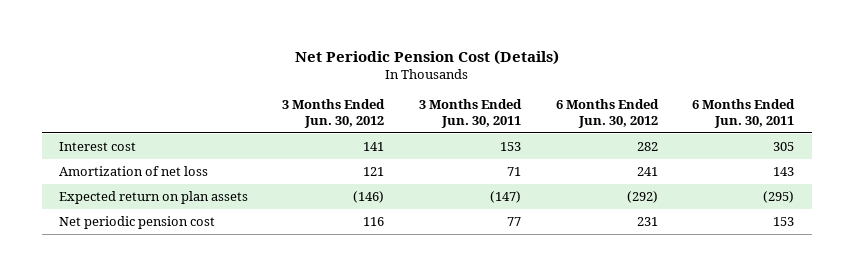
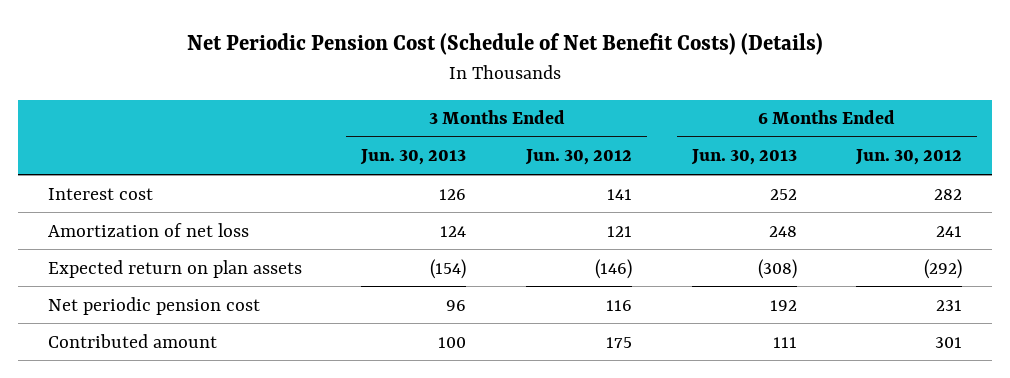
[294,49,559,65] Net Periodic Pension Cost (Details) -> [187,33,824,56] Net Periodic Pension Cost (Schedule of Net Benefit Costs) (Details)
[419,99,523,128] 3 Months Ended Jun. 30, 2011 -> none
[692,99,796,128] 6 Months Ended Jun. 30, 2011 -> none
none -> [360,149,467,166] Jun. 30, 2013
none -> [690,149,797,166] Jun. 30, 2013
none -> [47,333,217,348] Contributed amount

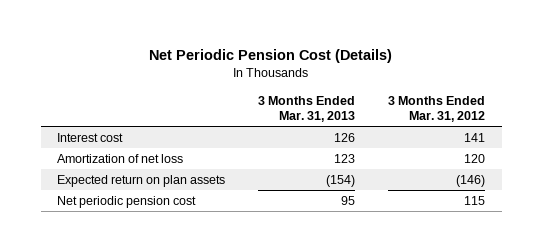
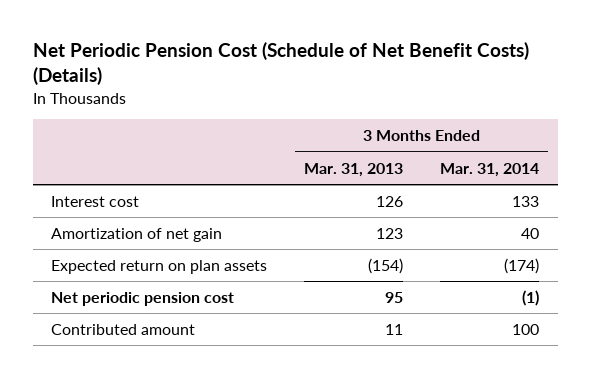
[149,49,393,64] Net Periodic Pension Cost (Details) -> [32,42,529,86] Net Periodic Pension Cost (Schedule of Net Benefit Costs) (Details)
[388,95,486,122] 3 Months Ended Mar. 31, 2012 -> none
none -> [440,162,540,177] Mar. 31, 2014
[57,154,184,164] Amortization of net loss -> [51,227,223,242] Amortization of net gain
none -> [51,323,196,335] Contributed amount

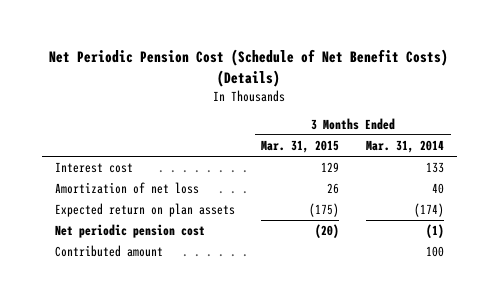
[304,162,404,177] Mar. 31, 2013 -> none
none -> [261,140,340,154] Mar. 31, 2015
[51,227,223,242] Amortization of net gain -> [54,182,199,195] Amortization of net loss

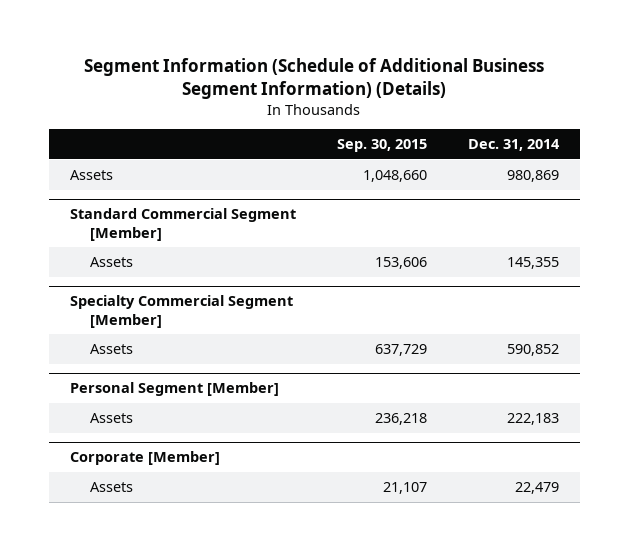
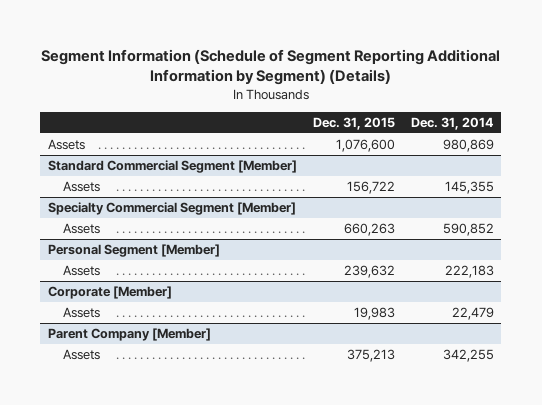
[84,57,545,99] Segment Information (Schedule of Additional Business Segment Information) (Details) -> [40,48,500,85] Segment Information (Schedule of Segment Reporting Additional Information by Segment) (Details)
[336,139,427,153] Sep. 30, 2015 -> none
none -> [312,116,395,130] Dec. 31, 2015
none -> [48,328,212,342] Parent Company [Member]
none -> [63,349,101,361] Assets

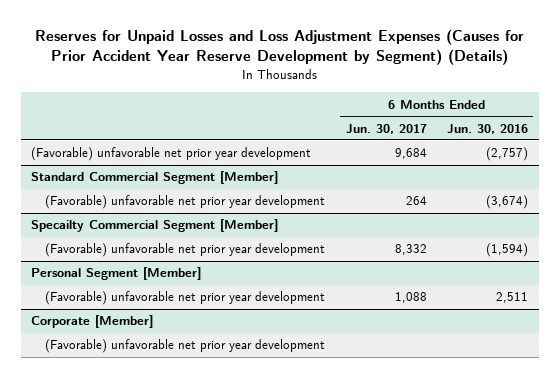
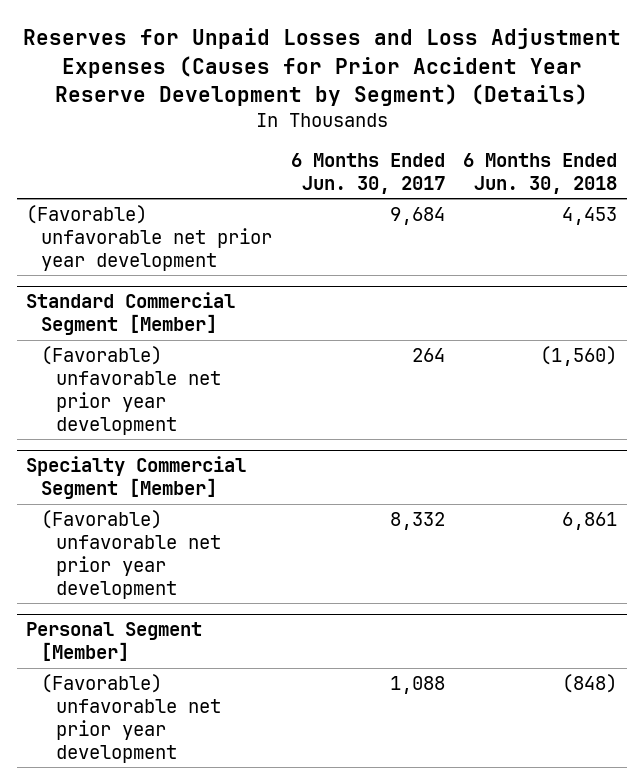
[447,123,529,134] Jun. 30, 2016 -> none
none -> [463,152,618,194] 6 Months Ended Jun. 30, 2018
[30,219,278,233] Specailty Commercial Segment [Member] -> [26,456,247,500] Specialty Commercial Segment [Member]
[30,315,153,329] Corporate [Member] -> none
[44,339,325,354] (Favorable) unfavorable net prior year development -> none

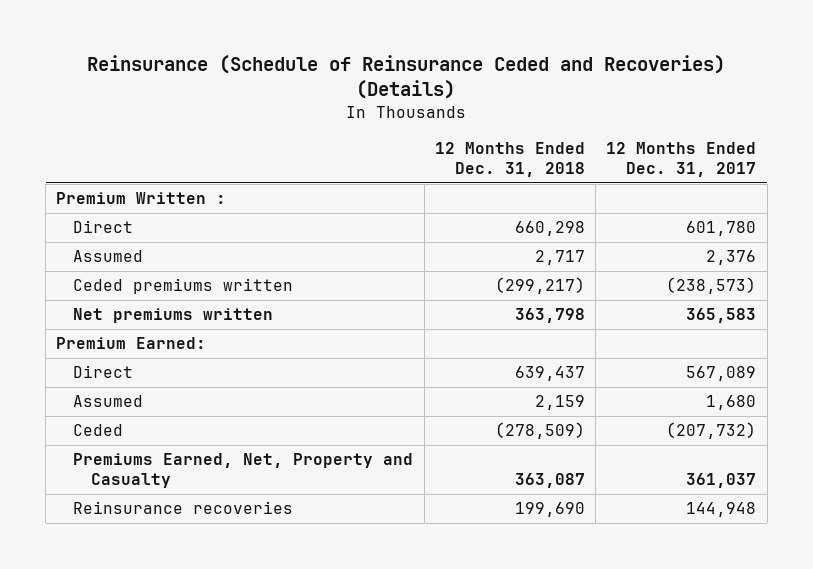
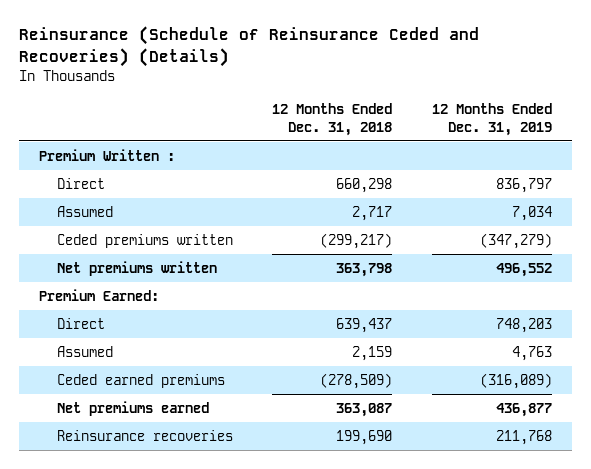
[606,142,757,178] 12 Months Ended Dec. 31, 2017 -> none
none -> [432,102,553,136] 12 Months Ended Dec. 31, 2019
[73,424,124,437] Ceded -> [56,373,225,388] Ceded earned premiums
[73,453,414,489] Premiums Earned, Net, Property and Casualty -> [56,400,209,416] Net premiums earned

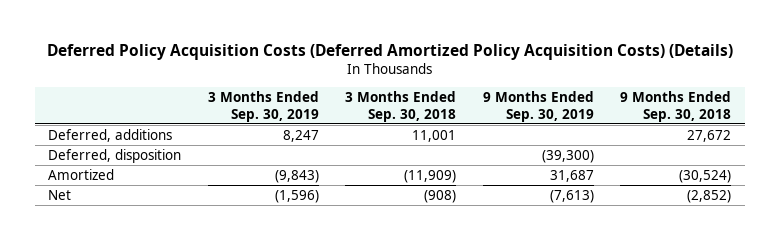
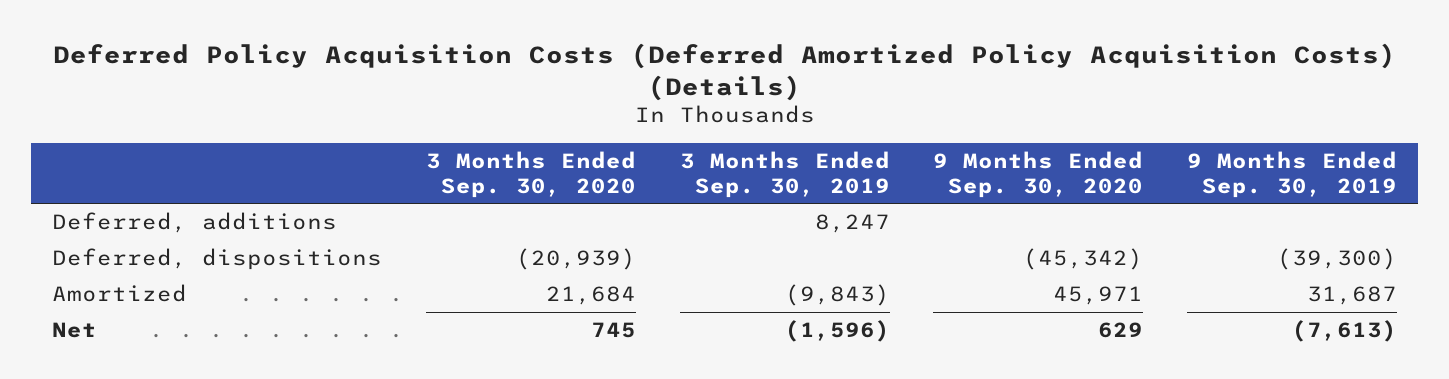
[345,90,457,122] 3 Months Ended Sep. 30, 2018 -> none
[620,90,732,122] 9 Months Ended Sep. 30, 2018 -> none
none -> [426,150,637,198] 3 Months Ended Sep. 30, 2020
none -> [933,150,1144,198] 9 Months Ended Sep. 30, 2020
[47,148,181,163] Deferred, disposition -> [52,248,383,271] Deferred, dispositions

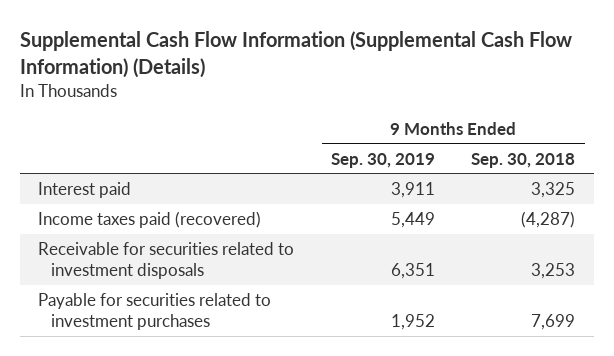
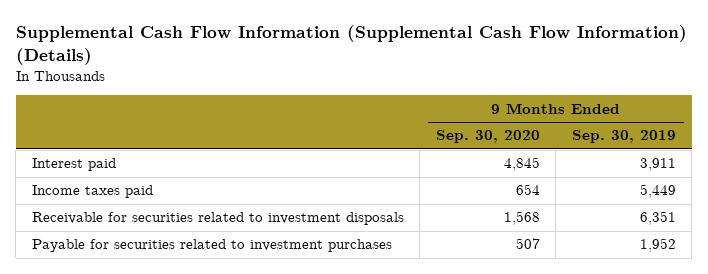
[471,152,576,168] Sep. 30, 2018 -> none
none -> [435,130,540,144] Sep. 30, 2020
[38,210,262,228] Income taxes paid (recovered) -> [31,185,153,199] Income taxes paid

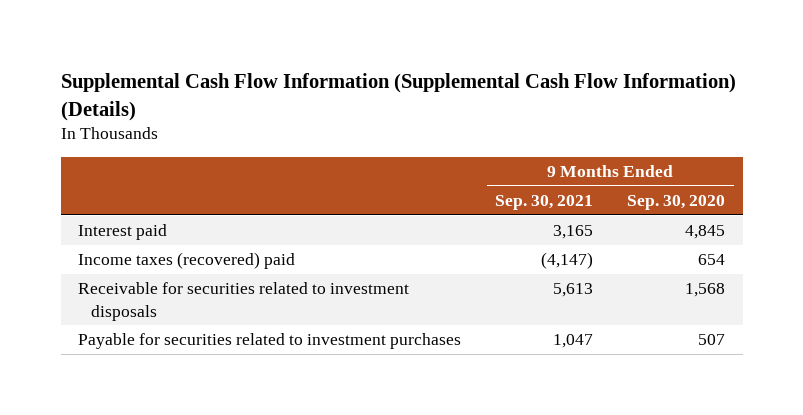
[571,130,676,144] Sep. 30, 2019 -> none
none -> [495,195,594,211] Sep. 30, 2021
[31,185,153,199] Income taxes paid -> [77,252,295,270] Income taxes (recovered) paid

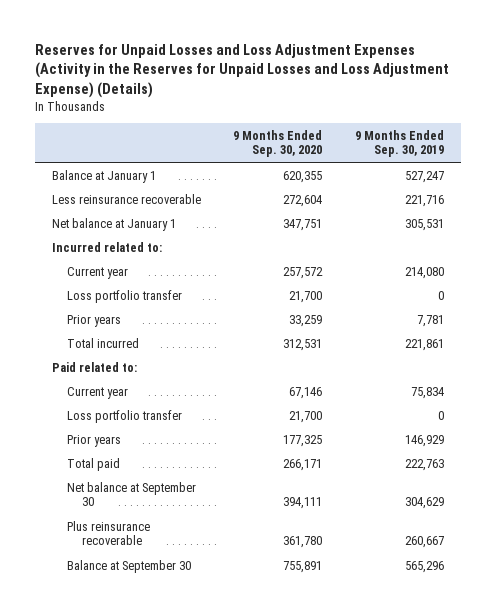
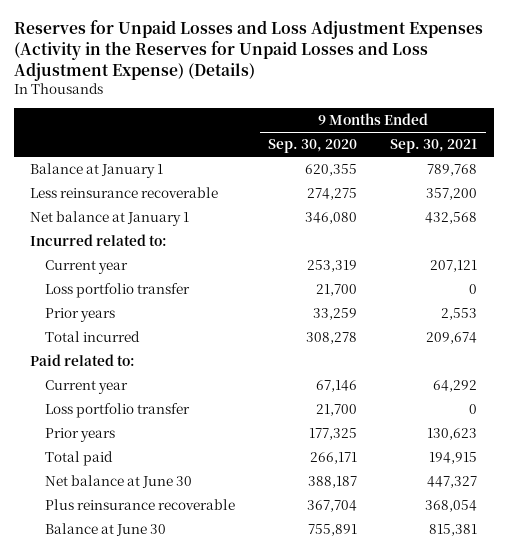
[355,129,445,158] 9 Months Ended Sep. 30, 2019 -> none
none -> [390,139,478,154] Sep. 30, 2021
[283,194,323,207] 272,604 -> [307,188,358,201] 274,275
[283,218,323,231] 347,751 -> [305,212,358,225] 346,080
[283,266,324,279] 257,572 -> [307,260,358,273] 253,319
[283,338,323,351] 312,531 -> [306,332,358,345] 308,278
[67,481,197,507] Net balance at September 30 -> [45,475,193,489] Net balance at June 30
[283,497,323,510] 394,111 -> [308,476,358,489] 388,187
[283,536,323,549] 361,780 -> [307,500,358,513] 367,704
[67,559,192,573] Balance at September 30 -> [45,523,167,537] Balance at June 30

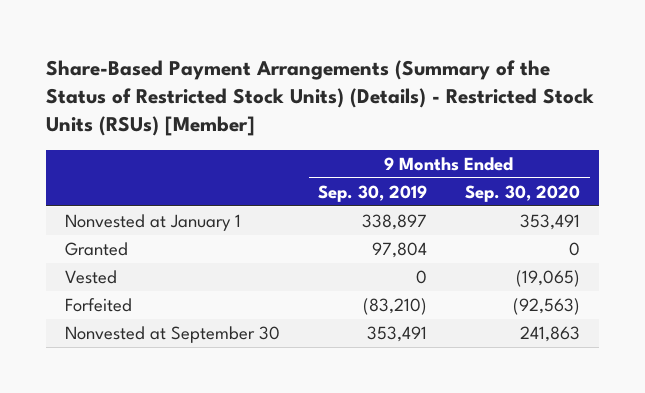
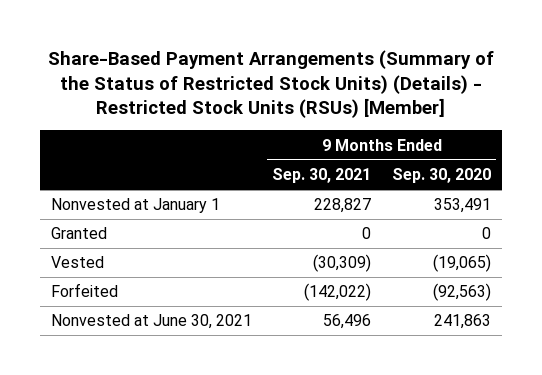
[318,184,428,202] Sep. 30, 2019 -> none
none -> [272,168,372,184] Sep. 30, 2021
[65,326,281,344] Nonvested at September 30 -> [50,314,252,330] Nonvested at June 30, 2021

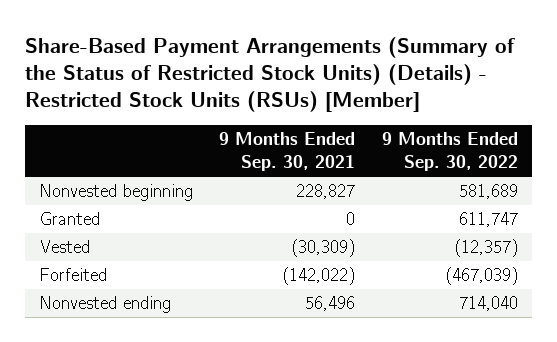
[392,168,492,184] Sep. 30, 2020 -> none
none -> [382,132,519,172] 9 Months Ended Sep. 30, 2022
[50,198,220,214] Nonvested at January 1 -> [38,184,193,202] Nonvested beginning
[50,314,252,330] Nonvested at June 30, 2021 -> [38,296,171,314] Nonvested ending

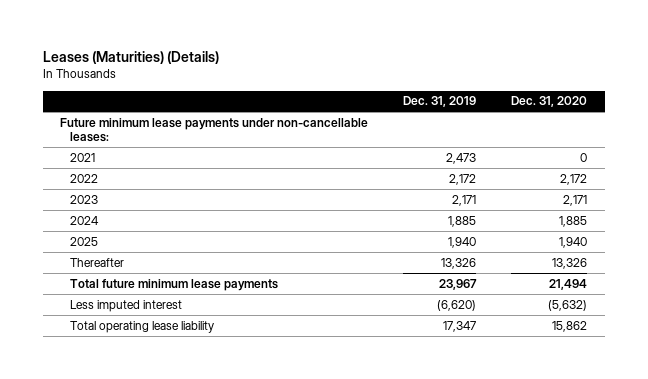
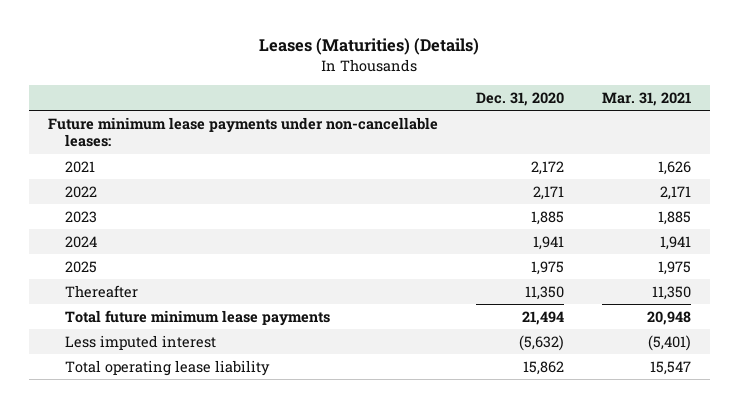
[403,96,477,108] Dec. 31, 2019 -> none
none -> [601,91,691,106] Mar. 31, 2021
[580,152,588,162] 0 -> [530,160,564,175] 2,172
[560,173,588,185] 2,172 -> [532,185,564,200] 2,171
[563,194,588,206] 2,171 -> [530,210,564,225] 1,885
[559,215,588,227] 1,885 -> [532,235,564,250] 1,941
[559,236,588,248] 1,940 -> [530,260,564,275] 1,975
[552,257,588,269] 13,326 -> [524,285,564,300] 11,350

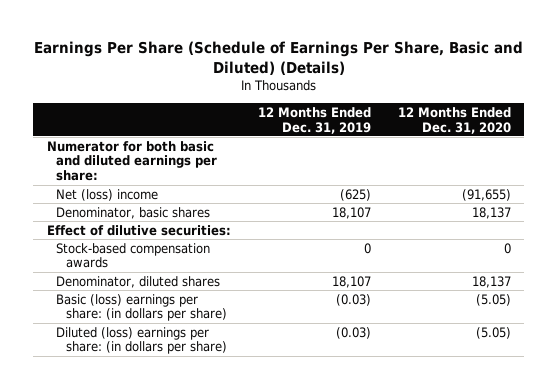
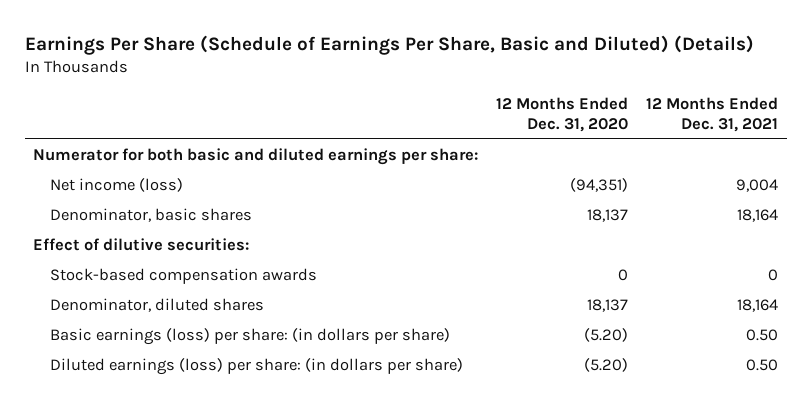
[257,106,371,134] 12 Months Ended Dec. 31, 2019 -> none
none -> [645,96,778,132] 12 Months Ended Dec. 31, 2021
[56,188,159,201] Net (loss) income -> [49,178,183,193] Net income (loss)
[461,188,511,201] (91,655) -> [570,178,629,193] (94,351)
[56,293,228,322] Basic (loss) earnings per share: (in dollars per share) -> [49,328,450,346] Basic earnings (loss) per share: (in dollars per share)
[475,293,511,306] (5.05) -> [584,328,629,343] (5.20)
[56,326,228,355] Diluted (loss) earnings per share: (in dollars per share) -> [49,358,463,376] Diluted earnings (loss) per share: (in dollars per share)
[475,326,511,339] (5.05) -> [584,358,629,373] (5.20)

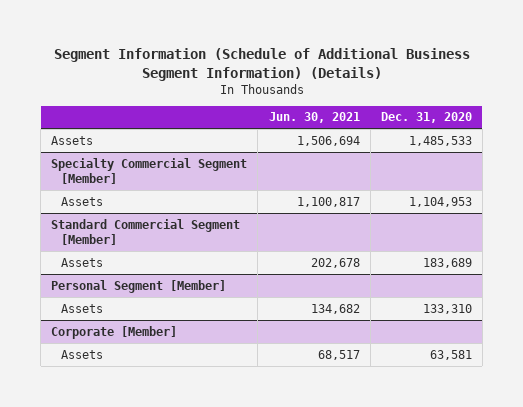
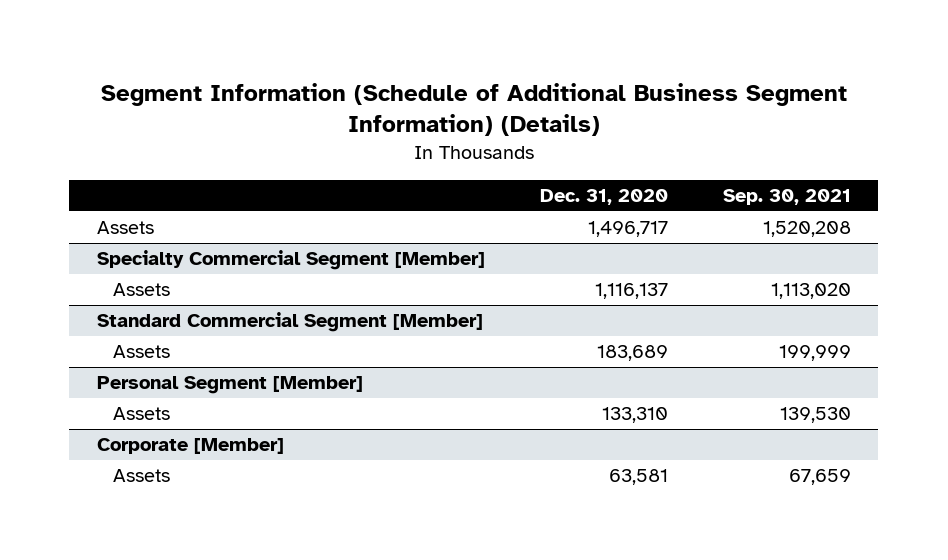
[268,112,360,124] Jun. 30, 2021 -> none
none -> [722,189,851,206] Sep. 30, 2021
[408,135,472,146] 1,485,533 -> [587,221,668,238] 1,496,717
[408,196,472,207] 1,104,953 -> [594,283,668,300] 1,116,137

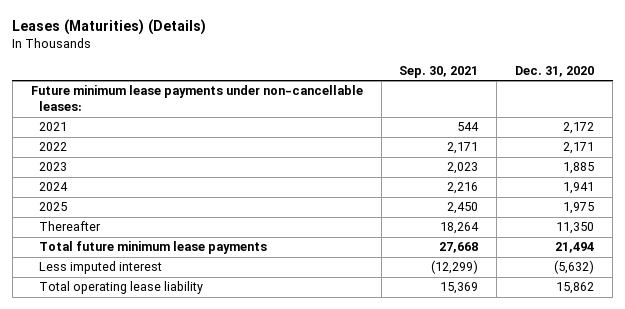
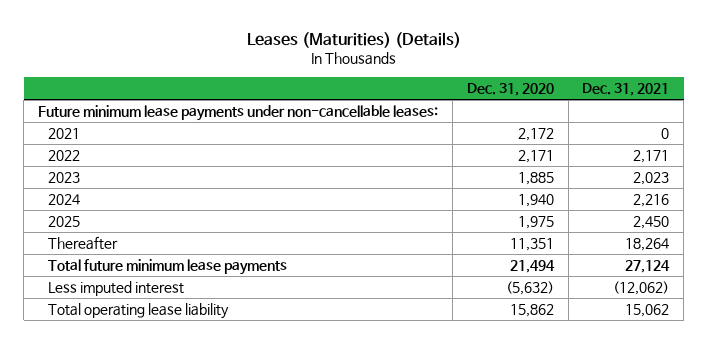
[399,65,479,78] Sep. 30, 2021 -> none
none -> [582,82,670,96] Dec. 31, 2021
[563,182,595,195] 1,941 -> [517,194,554,208] 1,940
[556,222,595,235] 11,350 -> [509,238,554,252] 11,351

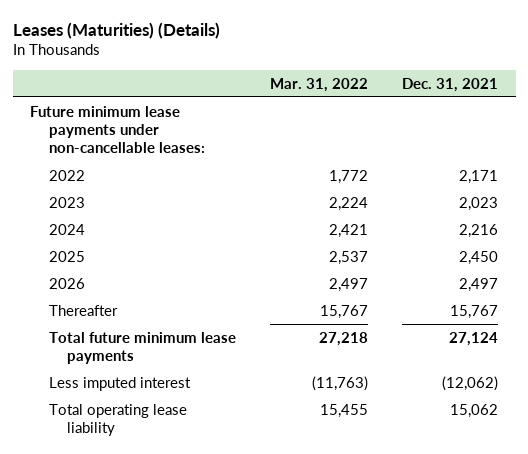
[466,82,554,96] Dec. 31, 2020 -> none
none -> [270,77,369,92] Mar. 31, 2022
[48,128,81,140] 2021 -> none
none -> [48,277,85,289] 2026
[625,238,670,252] 18,264 -> [450,304,499,319] 15,767

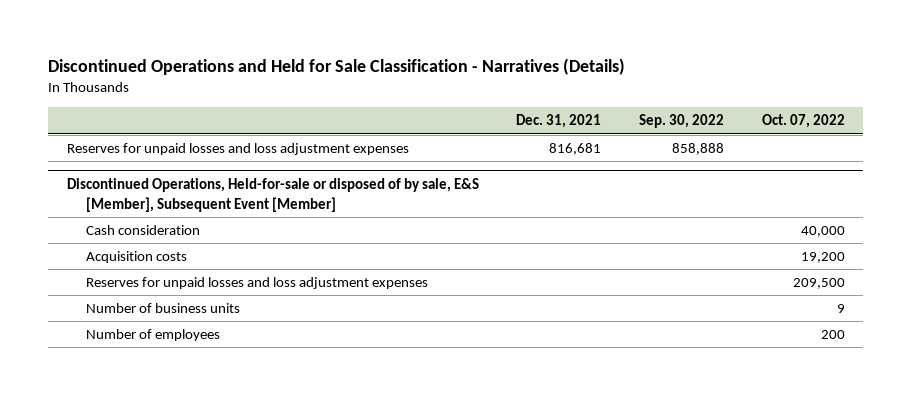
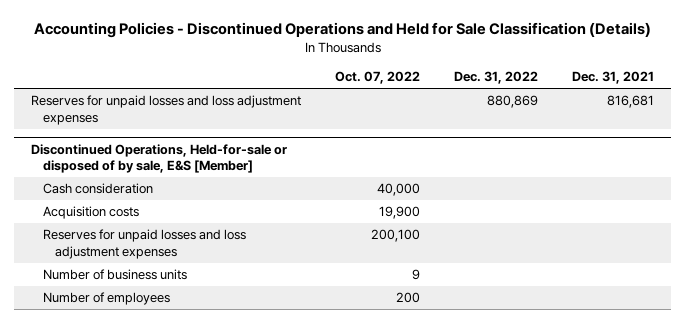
[48,57,626,75] Discontinued Operations and Held for Sale Classification - Narratives (Details) -> [33,22,651,39] Accounting Policies - Discontinued Operations and Held for Sale Classification (Details)
[638,114,724,129] Sep. 30, 2022 -> none
none -> [454,70,539,84] Dec. 31, 2022
[66,178,479,212] Discontinued Operations, Held-for-sale or disposed of by sale, E&S [Member], Subsequent Event [Member] -> [31,143,288,174] Discontinued Operations, Held-for-sale or disposed of by sale, E&S [Member]
[800,252,845,264] 19,200 -> [379,206,421,220] 19,900
[792,278,845,290] 209,500 -> [371,229,421,243] 200,100

